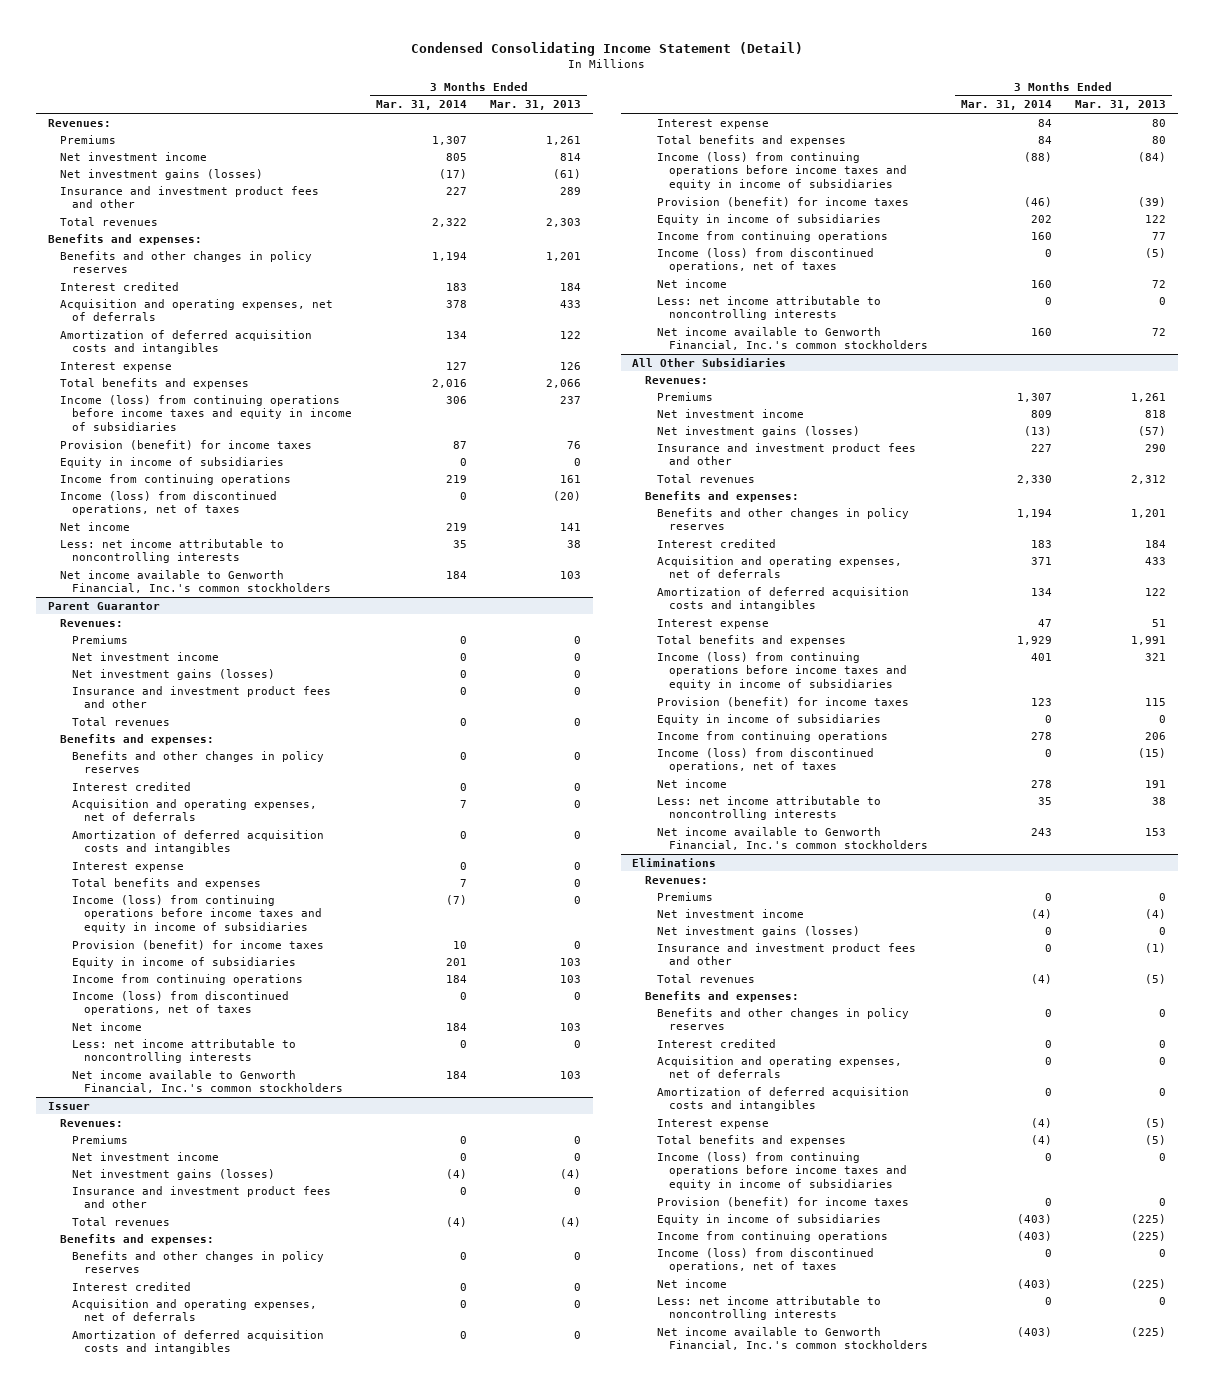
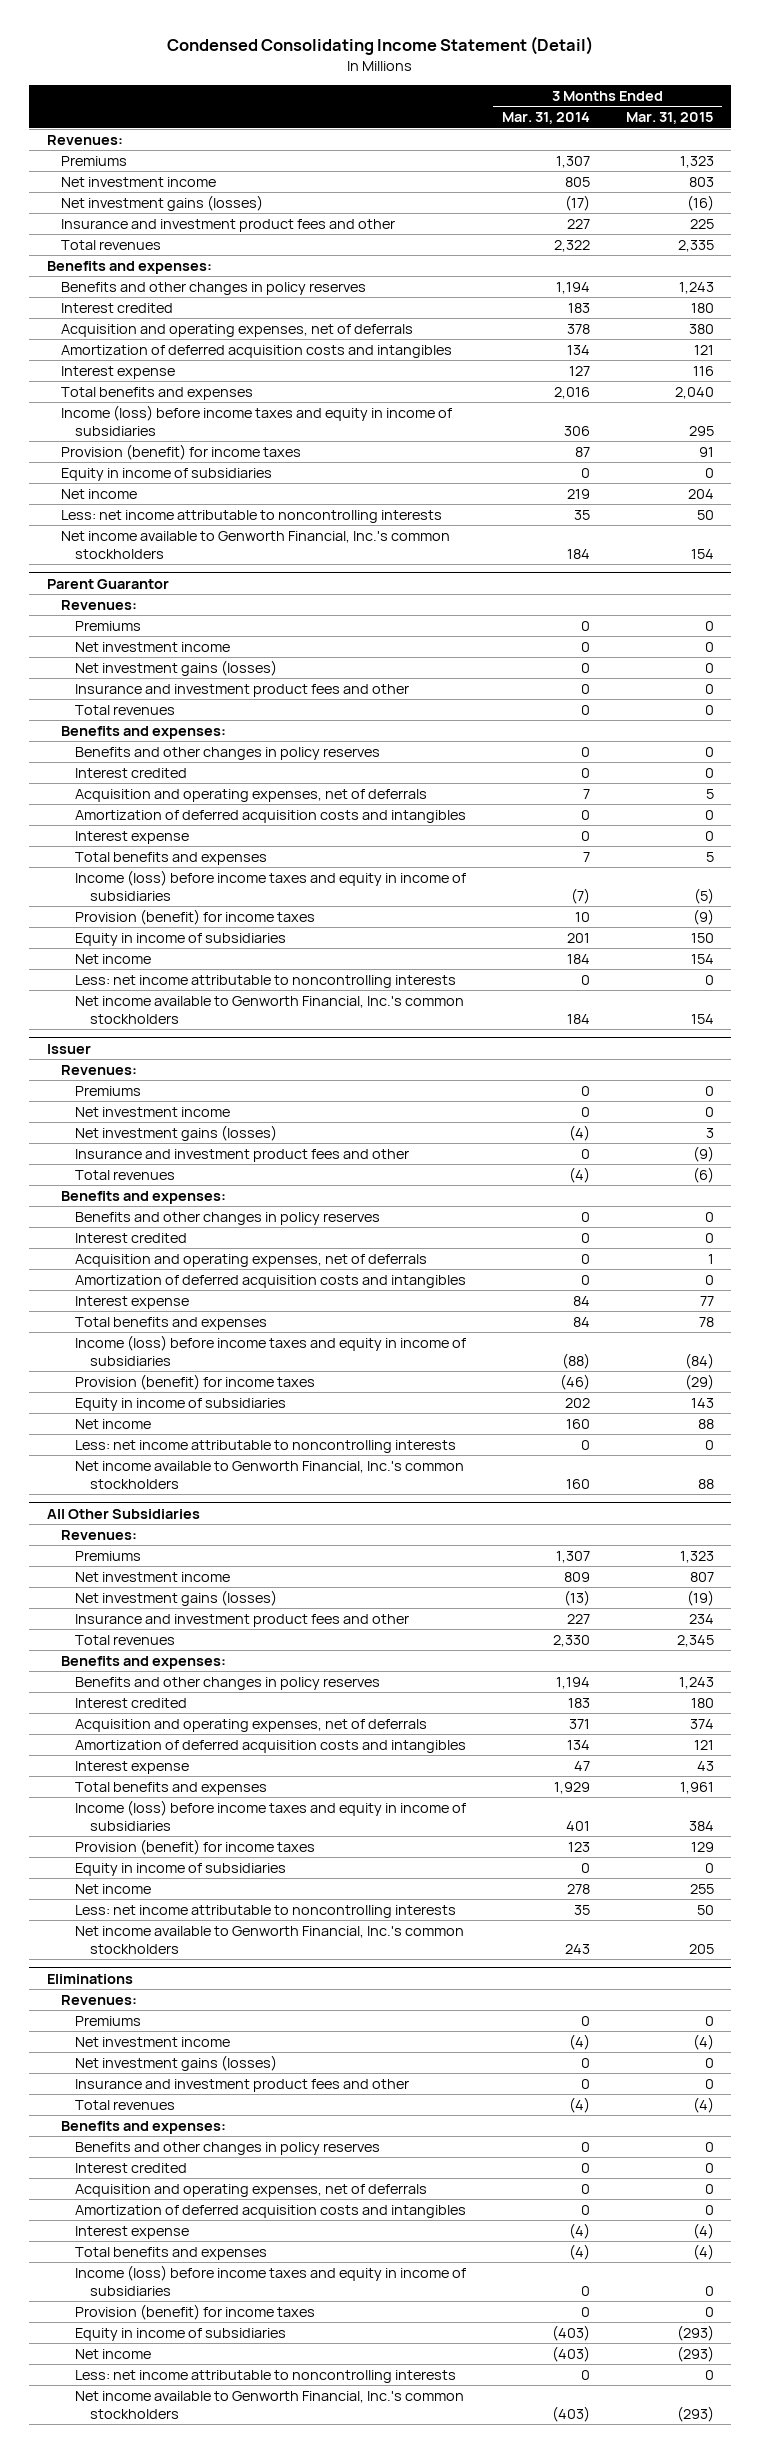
[490,100,582,111] Mar. 31, 2013 -> none
none -> [625,112,714,125] Mar. 31, 2015
[59,394,353,432] Income (loss) from continuing operations before income taxes and equity in income of subsidiaries -> [61,404,453,436] Income (loss) before income taxes and equity in income of subsidiaries
[59,473,291,485] Income from continuing operations -> none
[59,490,277,516] Income (loss) from discontinued operations, net of taxes -> none
[72,894,323,934] Income (loss) from continuing operations before income taxes and equity in income of subsidiaries -> [75,869,467,901] Income (loss) before income taxes and equity in income of subsidiaries
[72,973,304,985] Income from continuing operations -> none
[72,990,290,1016] Income (loss) from discontinued operations, net of taxes -> none
[656,151,908,191] Income (loss) from continuing operations before income taxes and equity in income of subsidiaries -> [75,1334,467,1366] Income (loss) before income taxes and equity in income of subsidiaries
[656,230,888,242] Income from continuing operations -> none
[656,247,874,273] Income (loss) from discontinued operations, net of taxes -> none
[656,651,908,691] Income (loss) from continuing operations before income taxes and equity in income of subsidiaries -> [75,1799,467,1831] Income (loss) before income taxes and equity in income of subsidiaries
[656,730,888,742] Income from continuing operations -> none
[656,747,874,773] Income (loss) from discontinued operations, net of taxes -> none
[656,1151,908,1191] Income (loss) from continuing operations before income taxes and equity in income of subsidiaries -> [75,2264,467,2296] Income (loss) before income taxes and equity in income of subsidiaries
[656,1230,888,1242] Income from continuing operations -> none
[656,1247,874,1273] Income (loss) from discontinued operations, net of taxes -> none

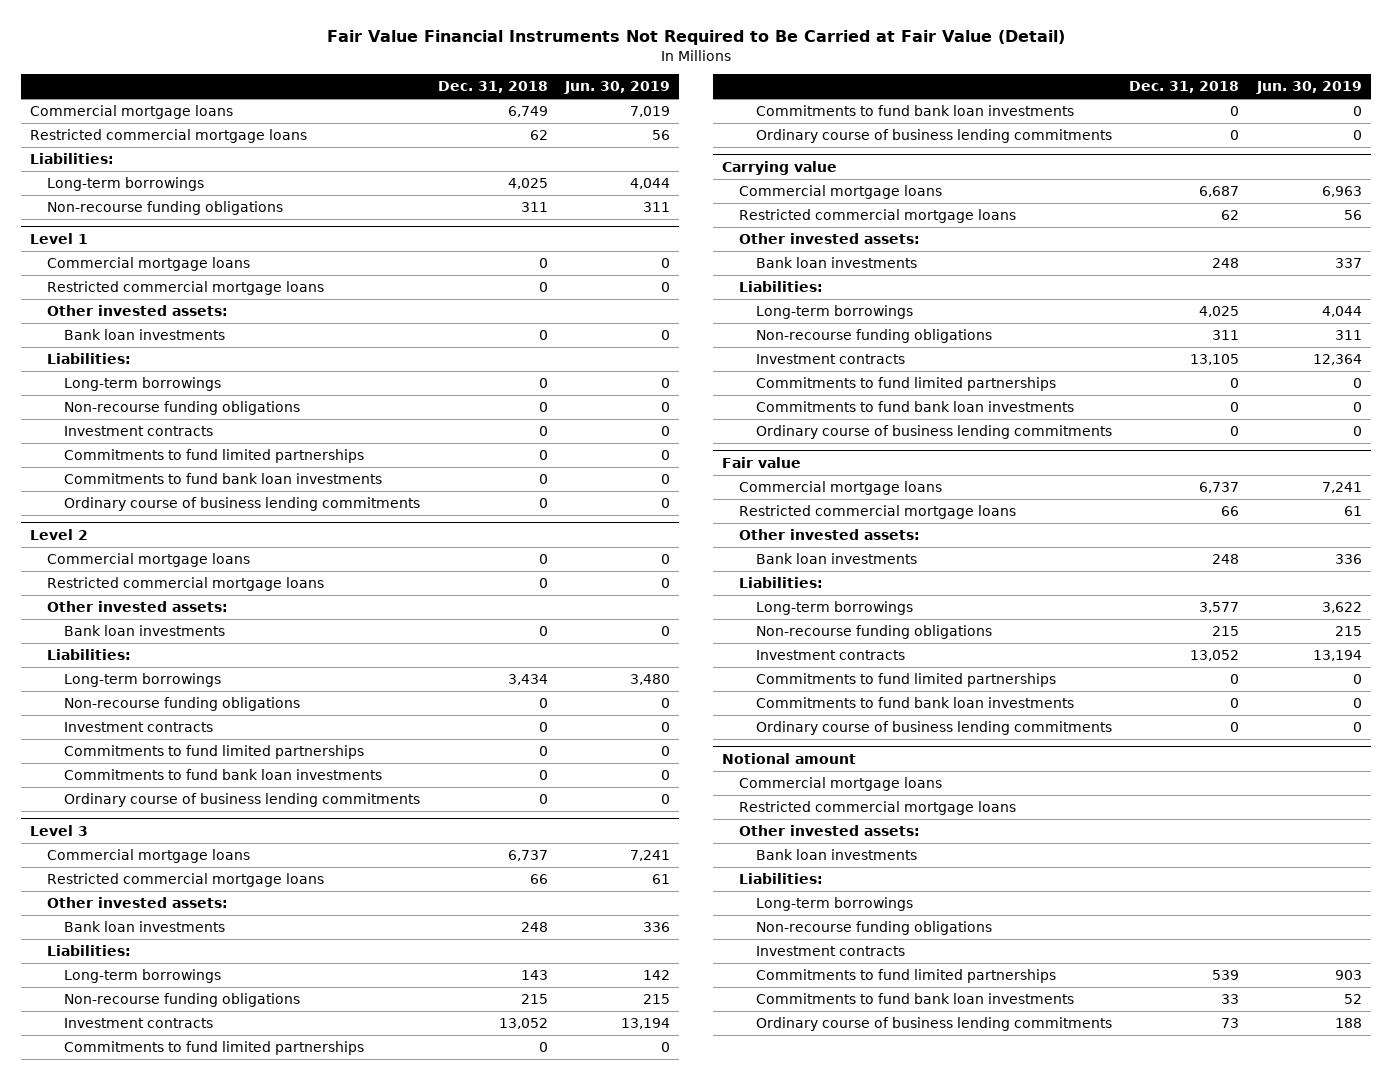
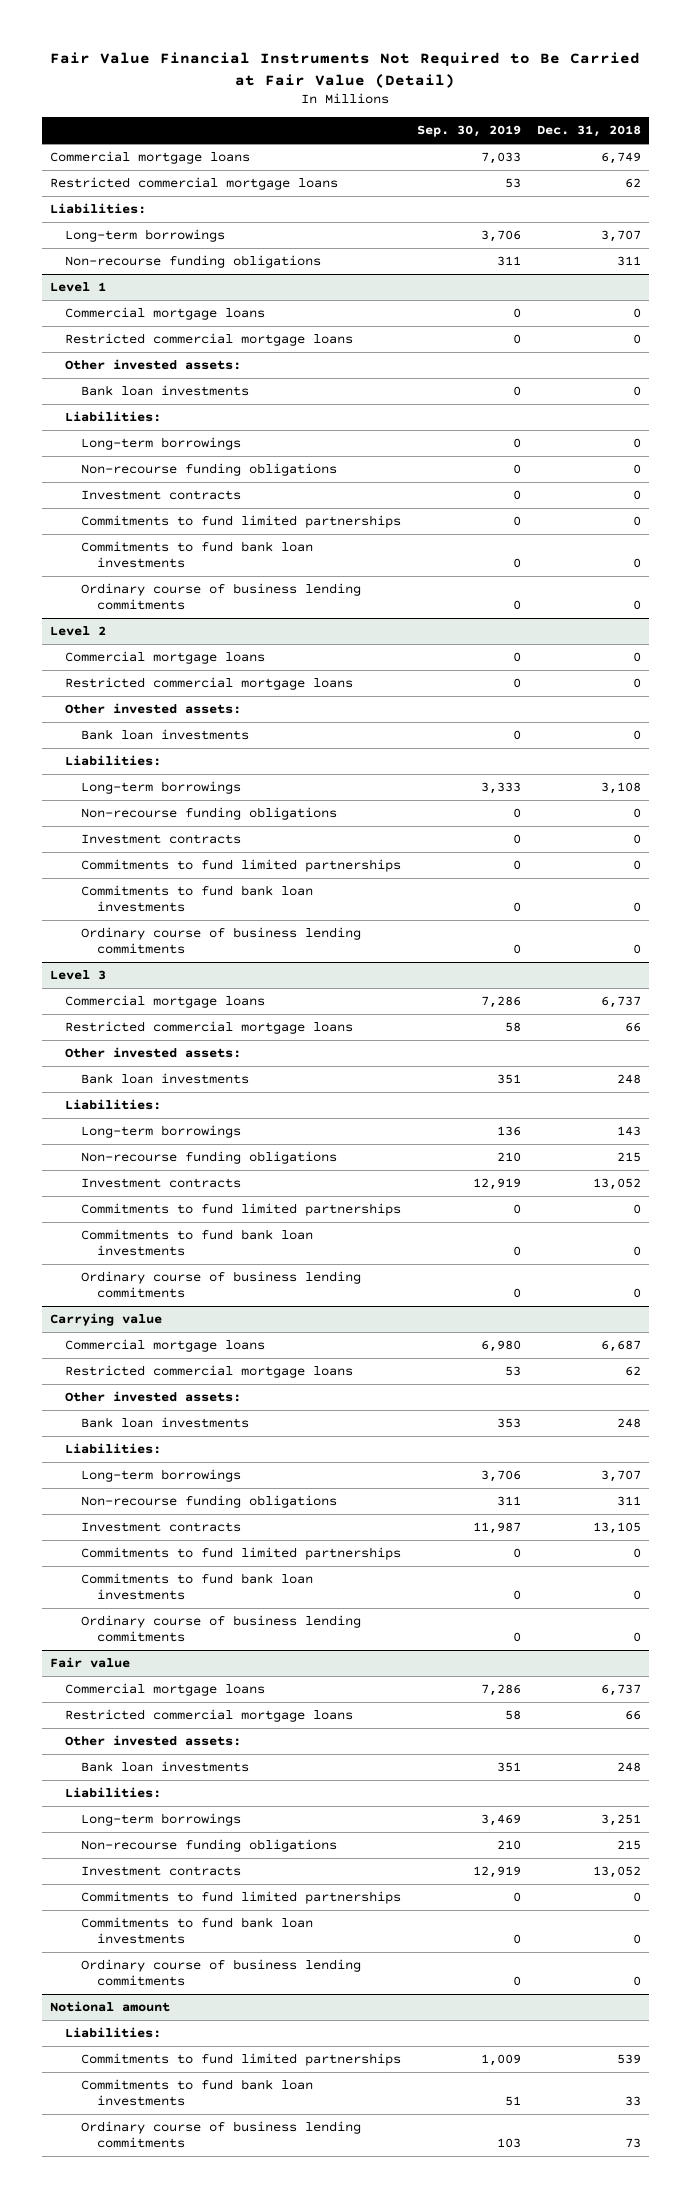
[564,81,671,95] Jun. 30, 2019 -> none
none -> [417,125,522,138] Sep. 30, 2019
[507,177,548,189] 4,025 -> [601,230,642,243] 3,707
[507,673,548,685] 3,434 -> [601,782,642,795] 3,108
[1199,305,1240,317] 4,025 -> [601,1470,642,1483] 3,707
[1199,601,1240,613] 3,577 -> [601,1814,642,1827] 3,251
[738,776,942,791] Commercial mortgage loans -> none
[738,800,1016,815] Restricted commercial mortgage loans -> none
[738,824,920,836] Other invested assets: -> none
[755,848,917,860] Bank loan investments -> none
[755,896,913,911] Long-term borrowings -> none
[755,920,992,935] Non-recourse funding obligations -> none
[755,945,905,956] Investment contracts -> none

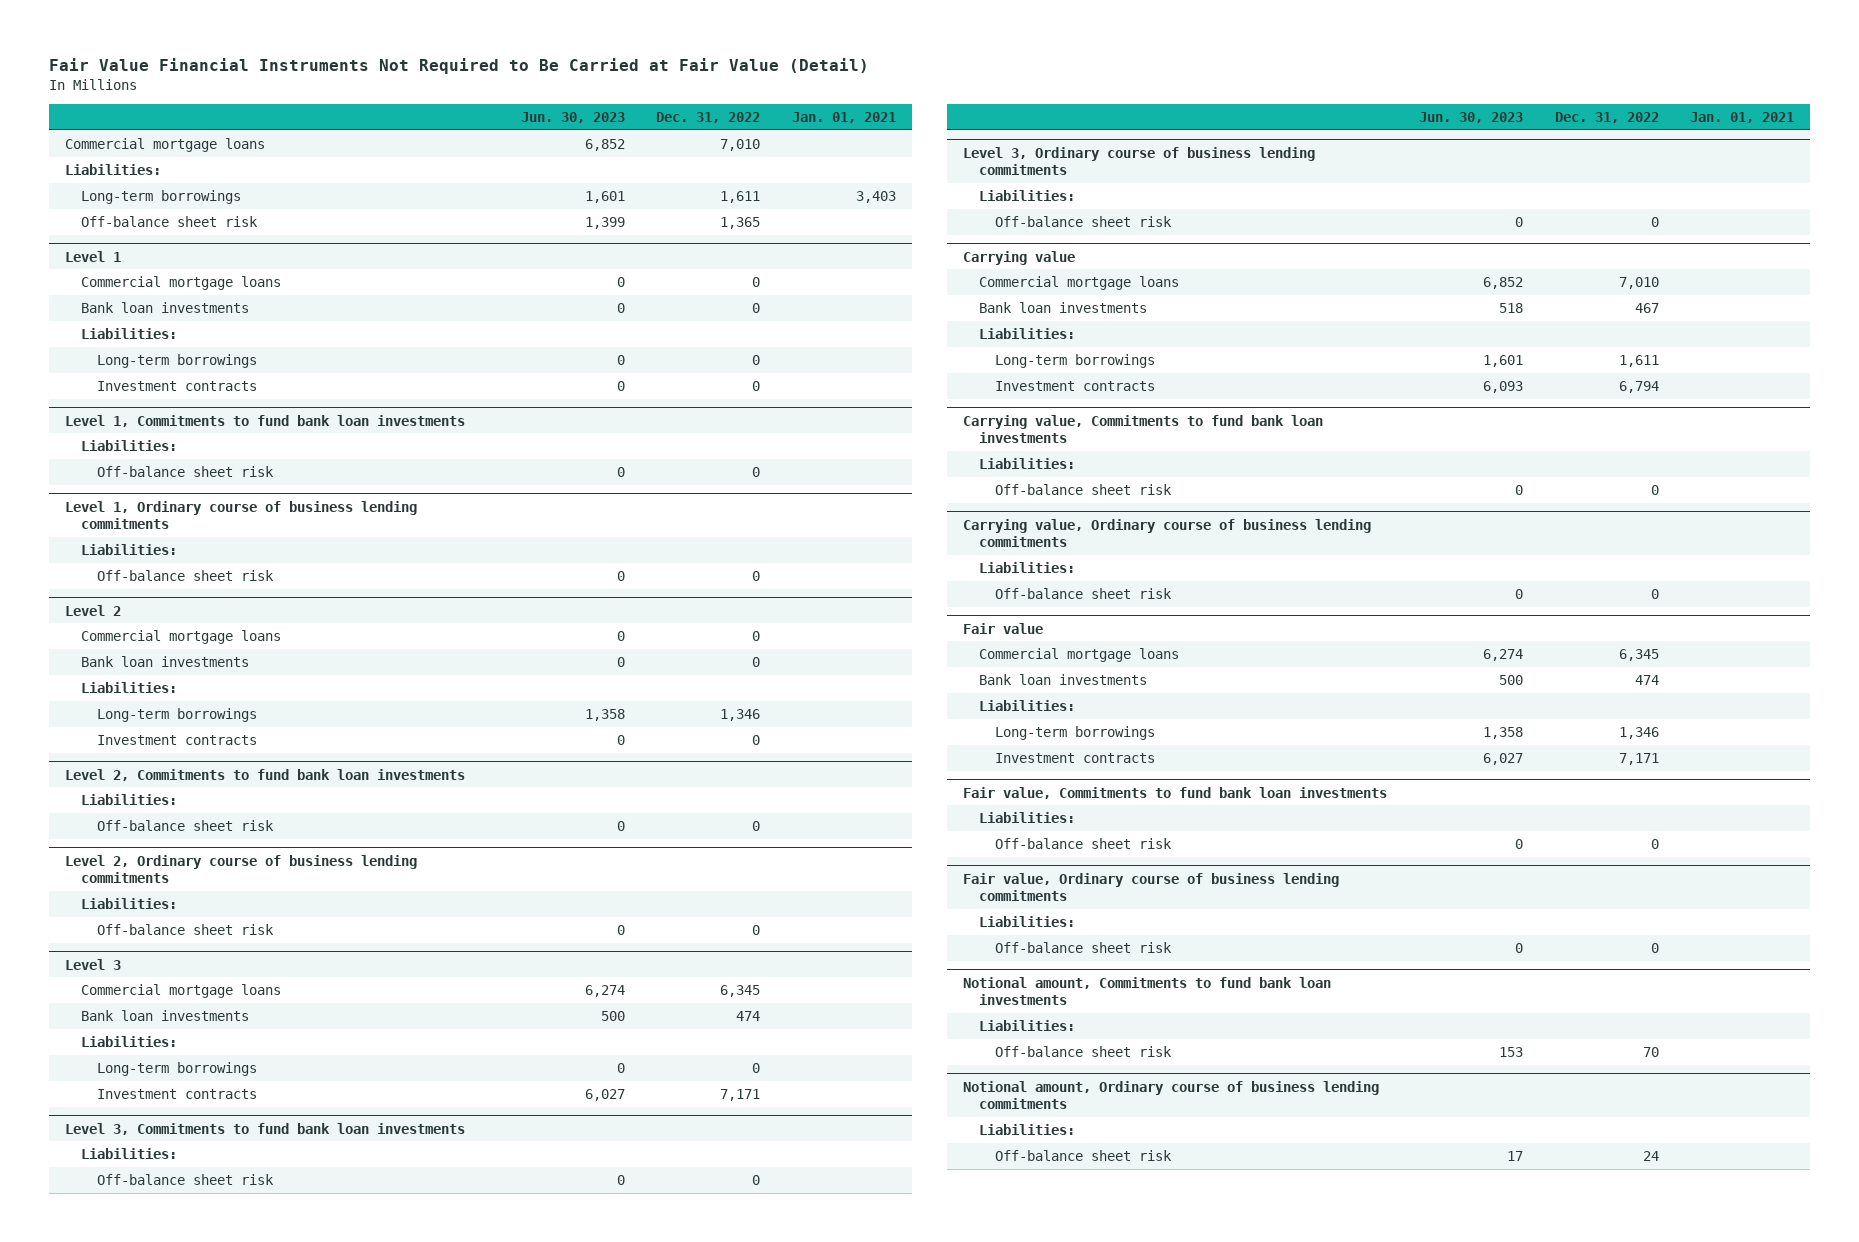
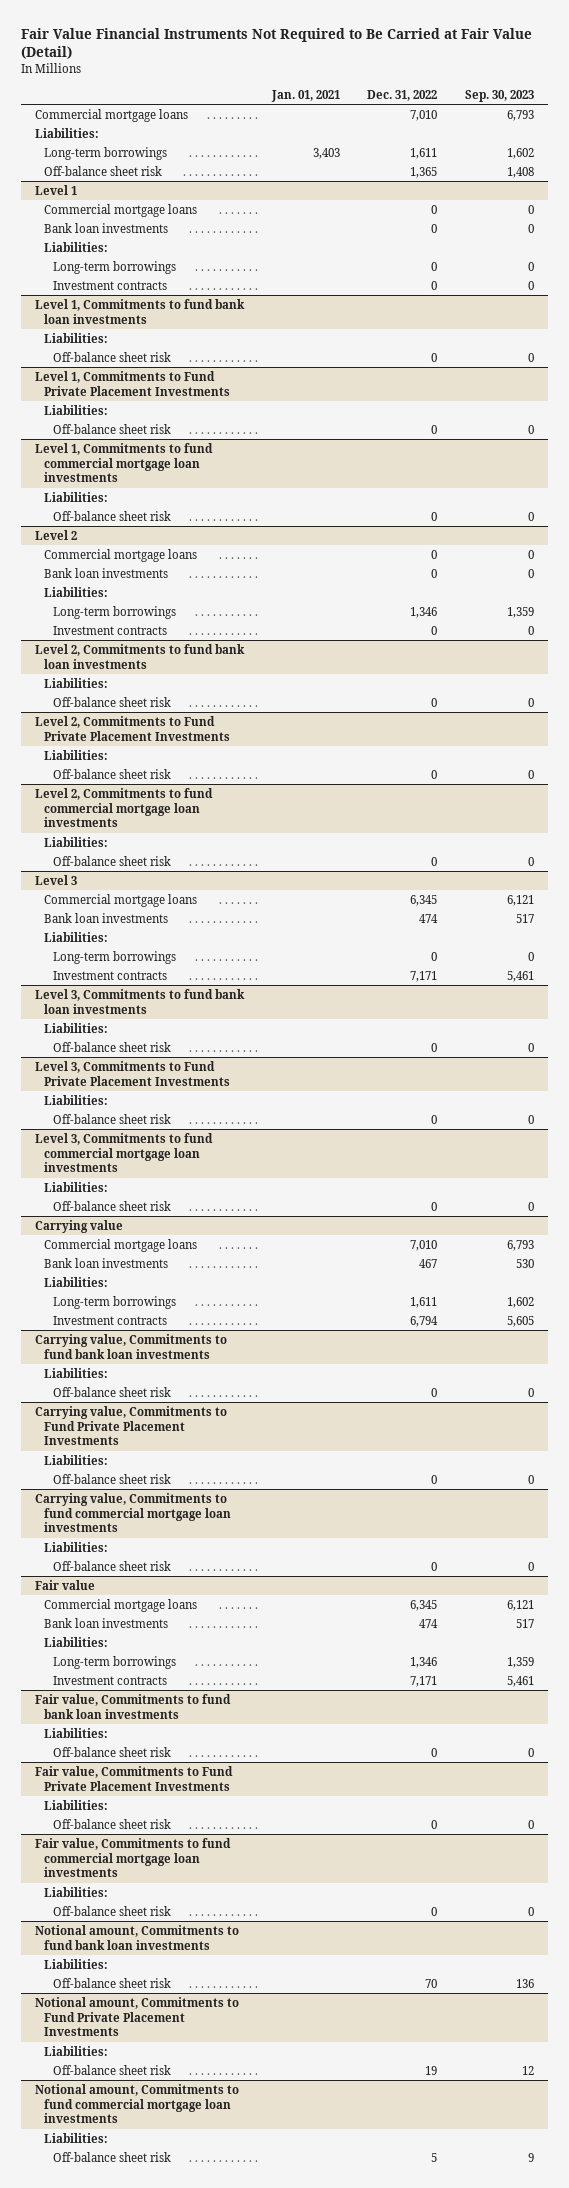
[520,111,625,123] Jun. 30, 2023 -> none
none -> [464,89,534,102] Sep. 30, 2023
[64,500,417,530] Level 1, Ordinary course of business lending commitments -> none
none -> [34,370,231,396] Level 1, Commitments to Fund Private Placement Investments
none -> [34,442,213,483] Level 1, Commitments to fund commercial mortgage loan investments
none -> [44,491,109,502] Liabilities:
none -> [53,510,172,521] Off-balance sheet risk
[64,854,417,884] Level 2, Ordinary course of business lending commitments -> none
none -> [34,715,231,741] Level 2, Commitments to Fund Private Placement Investments
none -> [34,787,213,828] Level 2, Commitments to fund commercial mortgage loan investments
none -> [44,836,109,847] Liabilities:
none -> [53,855,172,866] Off-balance sheet risk
[963,146,1316,176] Level 3, Ordinary course of business lending commitments -> none
none -> [34,1060,231,1086] Level 3, Commitments to Fund Private Placement Investments
none -> [34,1132,213,1173] Level 3, Commitments to fund commercial mortgage loan investments
none -> [44,1181,109,1192] Liabilities:
none -> [53,1200,172,1211] Off-balance sheet risk
[963,518,1372,548] Carrying value, Ordinary course of business lending commitments -> none
none -> [34,1405,227,1446] Carrying value, Commitments to Fund Private Placement Investments
none -> [34,1492,232,1533] Carrying value, Commitments to fund commercial mortgage loan investments
none -> [44,1541,109,1552] Liabilities:
none -> [53,1560,172,1571] Off-balance sheet risk
[963,872,1340,902] Fair value, Ordinary course of business lending commitments -> none
none -> [34,1765,233,1791] Fair value, Commitments to Fund Private Placement Investments
none -> [34,1837,231,1878] Fair value, Commitments to fund commercial mortgage loan investments
none -> [44,1886,109,1897] Liabilities:
none -> [53,1905,172,1916] Off-balance sheet risk
[963,1080,1380,1110] Notional amount, Ordinary course of business lending commitments -> none
none -> [34,1996,239,2037] Notional amount, Commitments to Fund Private Placement Investments
[1642,1150,1659,1161] 24 -> [425,2065,438,2075] 19
none -> [34,2083,239,2124] Notional amount, Commitments to fund commercial mortgage loan investments
none -> [44,2132,109,2143] Liabilities:
none -> [53,2151,172,2162] Off-balance sheet risk

